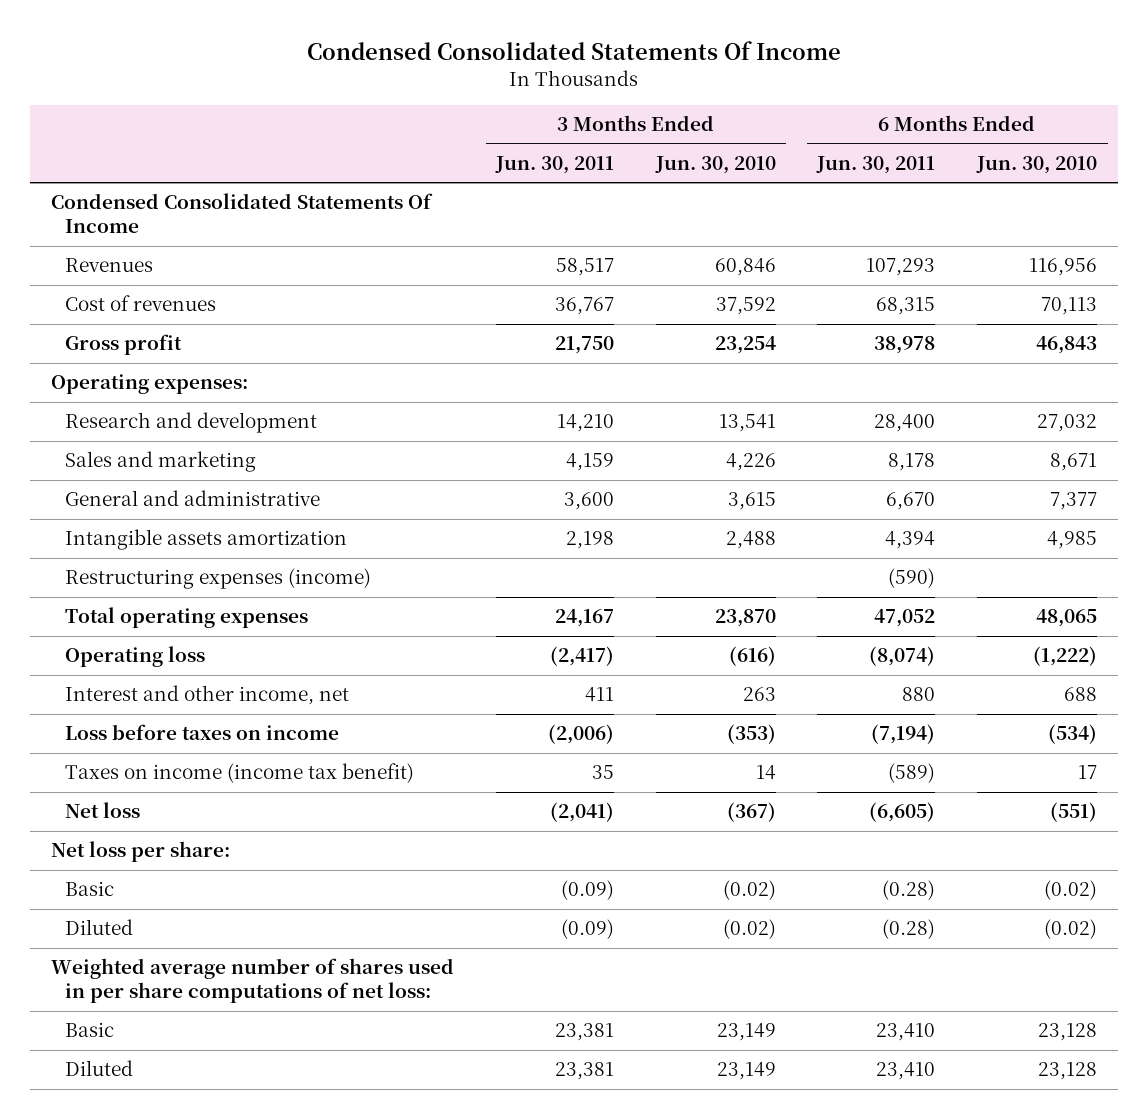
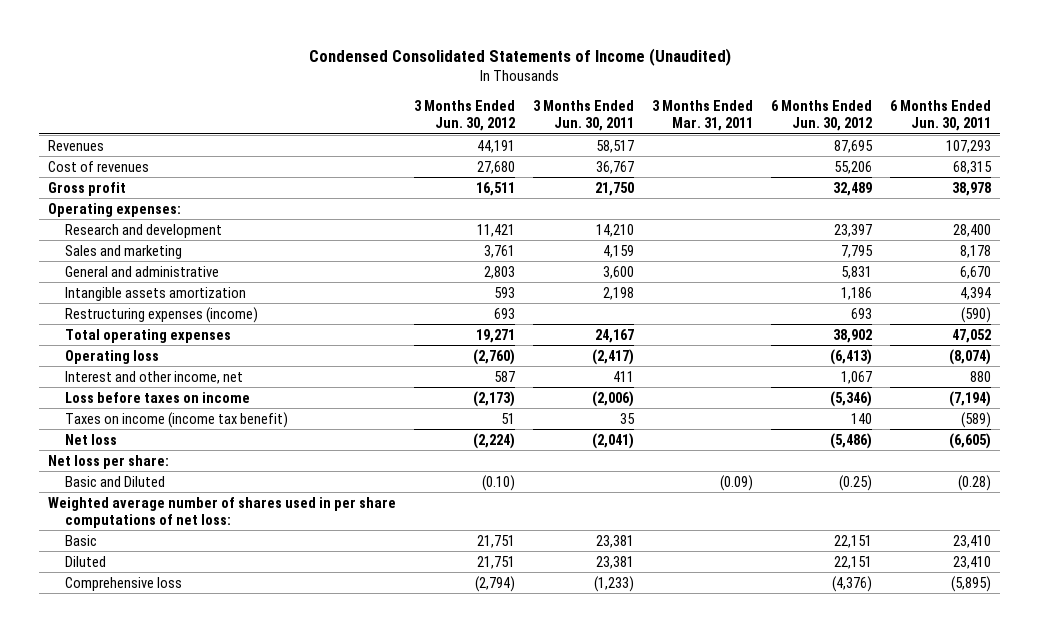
[307,41,842,61] Condensed Consolidated Statements Of Income -> [308,47,731,66] Condensed Consolidated Statements of Income (Unaudited)
[654,156,776,175] Jun. 30, 2010 -> none
[976,156,1098,175] Jun. 30, 2010 -> none
none -> [414,100,516,132] 3 Months Ended Jun. 30, 2012
none -> [652,100,754,132] 3 Months Ended Mar. 31, 2011
none -> [771,100,873,132] 6 Months Ended Jun. 30, 2012
[51,193,434,234] Condensed Consolidated Statements Of Income -> none
[65,881,115,897] Basic -> none
[65,919,134,936] Diluted -> none
none -> [65,475,166,487] Basic and Diluted
none -> [65,576,183,591] Comprehensive loss

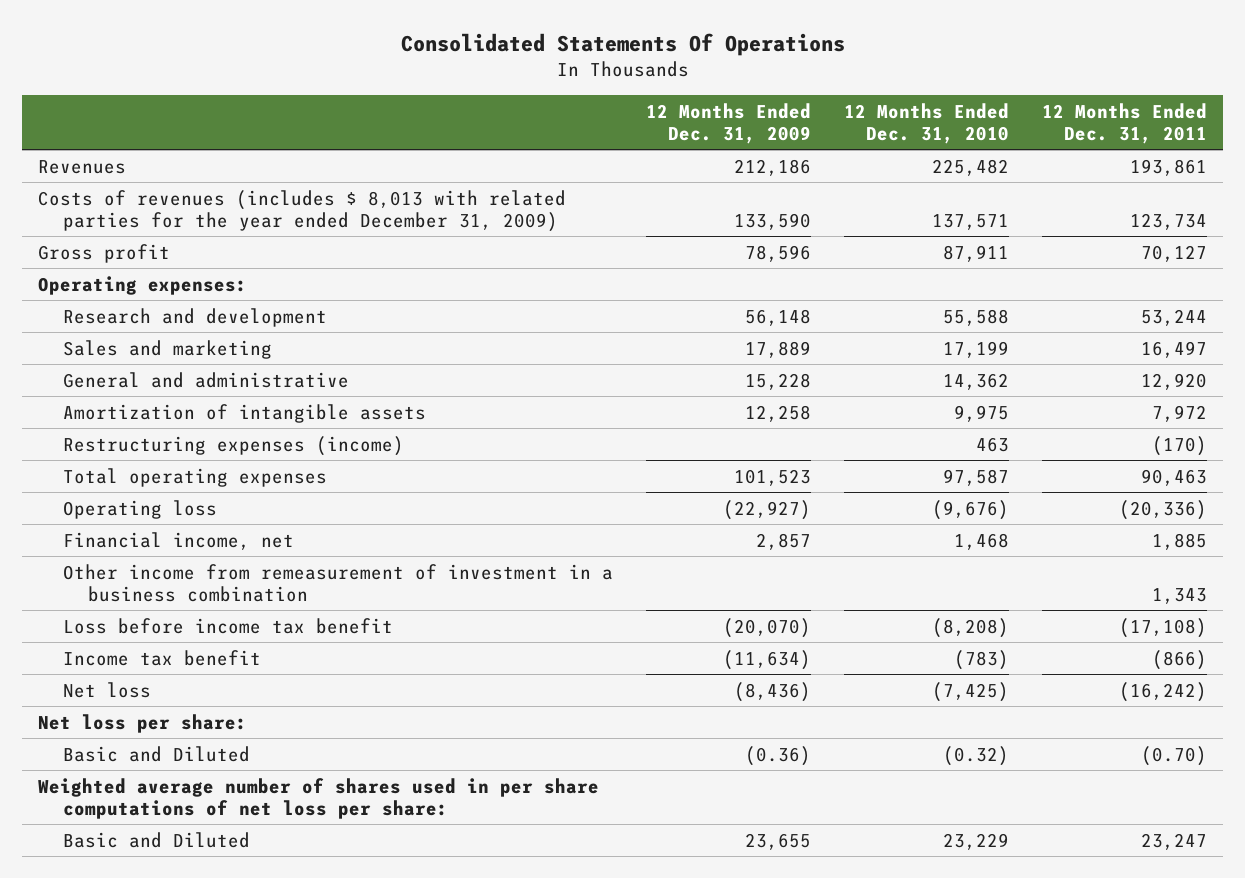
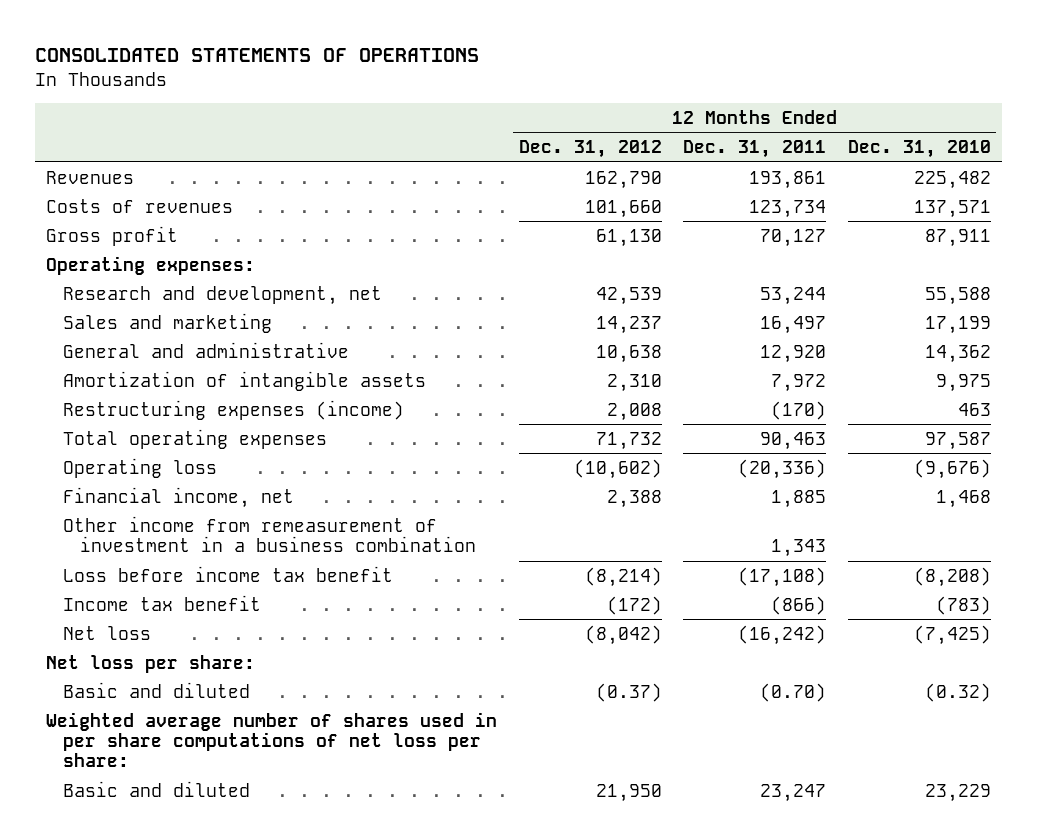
[400,32,845,56] Consolidated Statements Of Operations -> [35,48,480,63] CONSOLIDATED STATEMENTS OF OPERATIONS
[645,102,811,144] 12 Months Ended Dec. 31, 2009 -> none
none -> [518,140,662,159] Dec. 31, 2012
[38,189,567,232] Costs of revenues (includes $ 8,013 with related parties for the year ended December 31, 2009) -> [45,198,233,213] Costs of revenues
[63,307,328,327] Research and development -> [62,285,382,305] Research and development, net
[63,745,251,762] Basic and Diluted -> [62,681,250,698] Basic and diluted
[63,831,251,848] Basic and Diluted -> [62,780,250,797] Basic and diluted

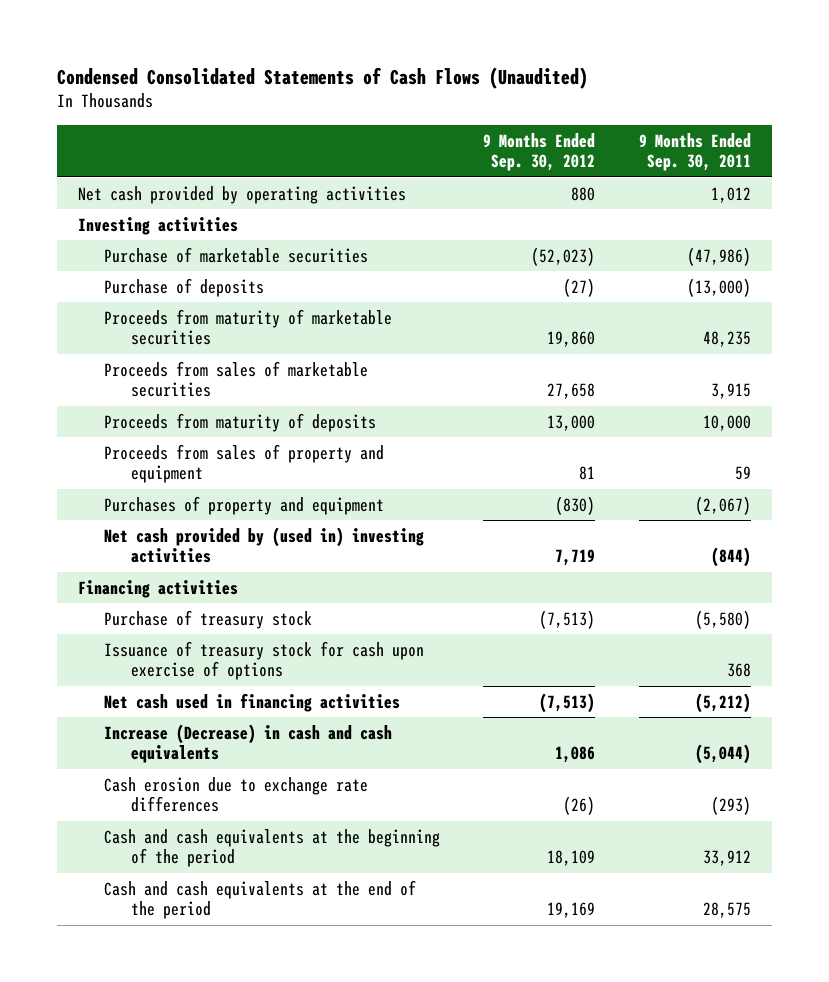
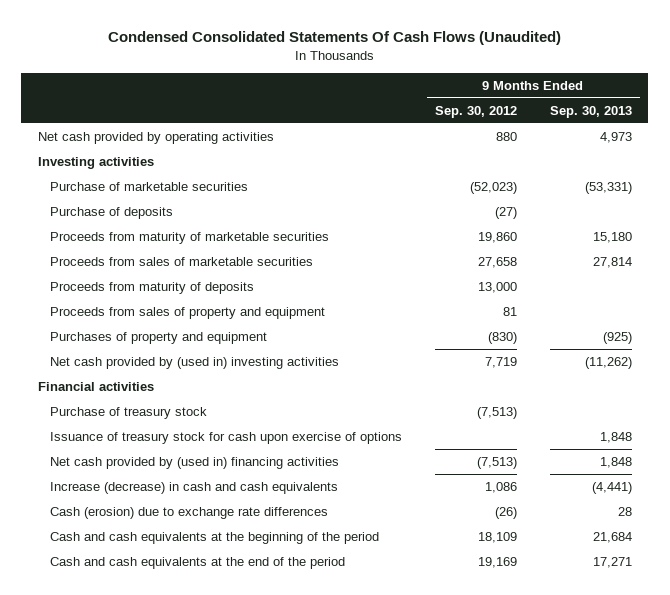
[56,66,588,89] Condensed Consolidated Statements of Cash Flows (Unaudited) -> [107,30,561,45] Condensed Consolidated Statements Of Cash Flows (Unaudited)
[638,132,751,172] 9 Months Ended Sep. 30, 2011 -> none
none -> [549,105,632,118] Sep. 30, 2013
[78,579,239,598] Financing activities -> none
none -> [37,381,154,391] Financial activities
[104,692,401,712] Net cash used in financing activities -> [50,456,340,469] Net cash provided by (used in) financing activities
[104,723,393,764] Increase (Decrease) in cash and cash equivalents -> [50,481,339,494] Increase (decrease) in cash and cash equivalents
[104,776,369,813] Cash erosion due to exchange rate differences -> [50,506,329,519] Cash (erosion) due to exchange rate differences

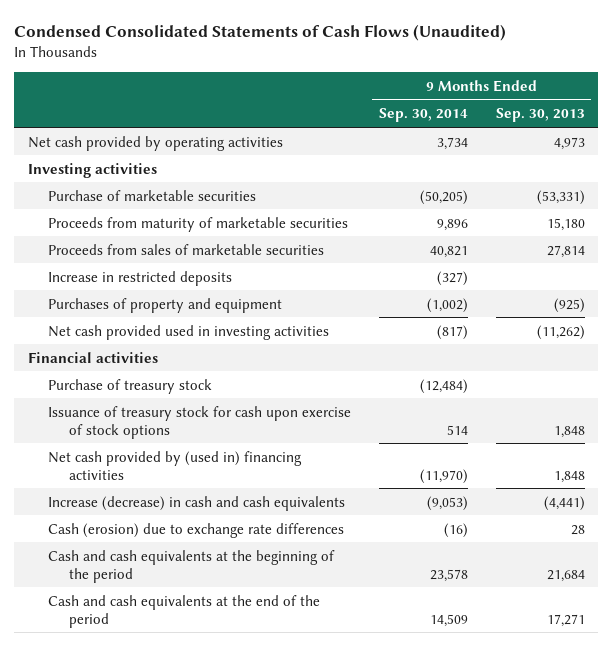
[107,30,561,45] Condensed Consolidated Statements Of Cash Flows (Unaudited) -> [13,24,506,42] Condensed Consolidated Statements of Cash Flows (Unaudited)
[435,105,518,118] Sep. 30, 2012 -> none
none -> [378,108,468,123] Sep. 30, 2014
[50,206,174,219] Purchase of deposits -> none
[50,281,255,294] Proceeds from maturity of deposits -> none
[50,306,326,319] Proceeds from sales of property and equipment -> none
none -> [48,270,233,286] Increase in restricted deposits
[50,356,340,369] Net cash provided by (used in) investing activities -> [48,324,330,340] Net cash provided used in investing activities
[50,431,403,444] Issuance of treasury stock for cash upon exercise of options -> [48,405,352,439] Issuance of treasury stock for cash upon exercise of stock options

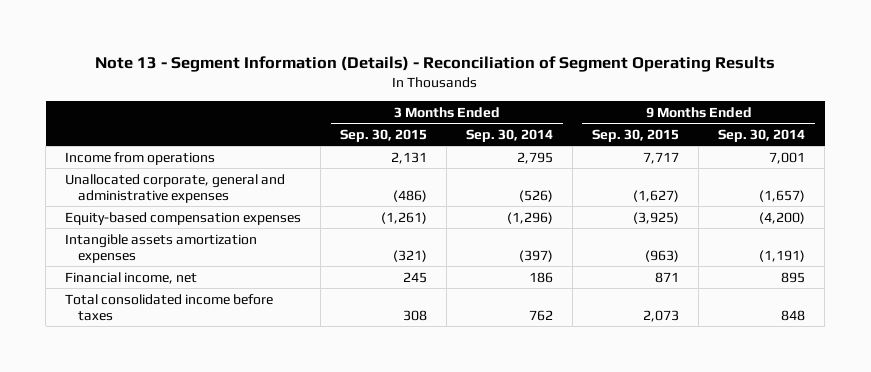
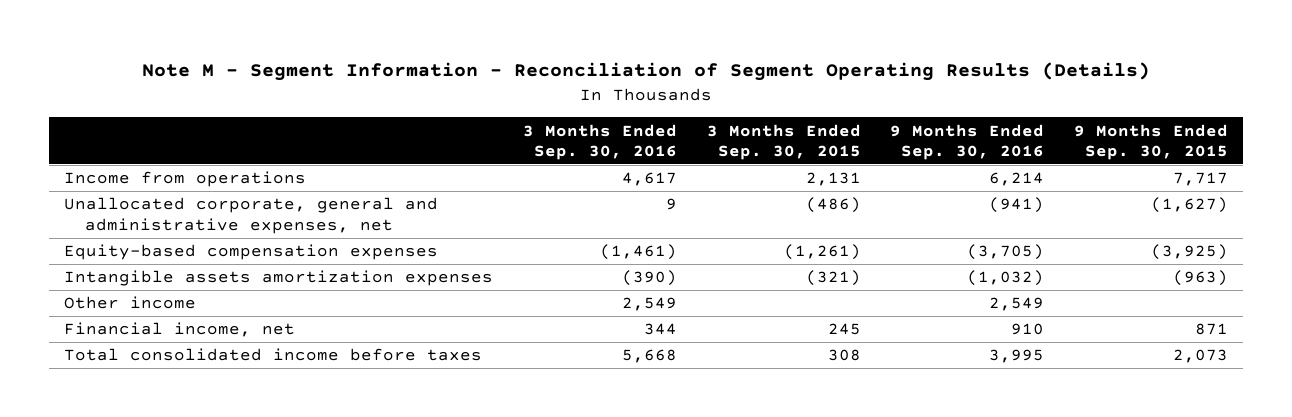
[95,55,776,72] Note 13 - Segment Information (Details) - Reconciliation of Segment Operating Results -> [142,62,1151,82] Note M - Segment Information - Reconciliation of Segment Operating Results (Details)
[466,128,554,142] Sep. 30, 2014 -> none
[718,128,806,142] Sep. 30, 2014 -> none
none -> [522,123,677,160] 3 Months Ended Sep. 30, 2016
none -> [890,123,1045,160] 9 Months Ended Sep. 30, 2016
[65,173,286,203] Unallocated corporate, general and administrative expenses -> [64,197,439,234] Unallocated corporate, general and administrative expenses, net
none -> [64,296,197,310] Other income

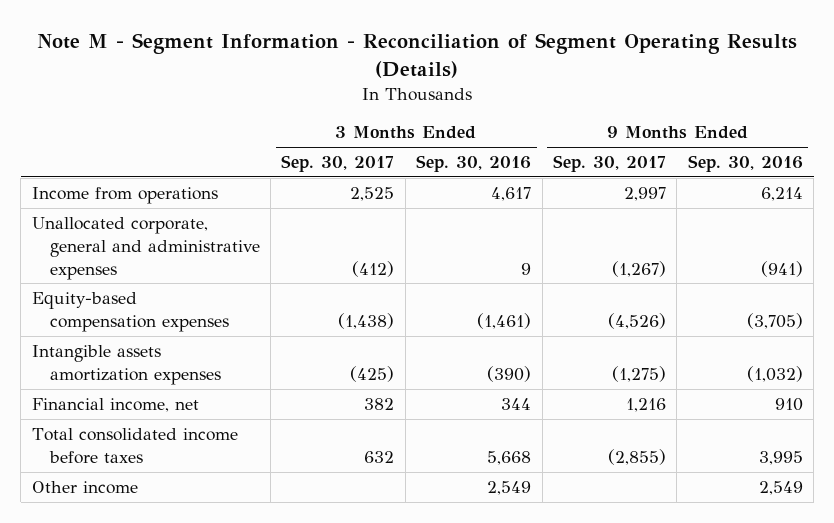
[706,123,861,160] 3 Months Ended Sep. 30, 2015 -> none
[1074,123,1229,160] 9 Months Ended Sep. 30, 2015 -> none
none -> [281,155,395,173] Sep. 30, 2017
none -> [552,155,666,173] Sep. 30, 2017
[64,197,439,234] Unallocated corporate, general and administrative expenses, net -> [31,216,260,280] Unallocated corporate, general and administrative expenses
[64,296,197,310] Other income -> [31,480,138,494] Other income

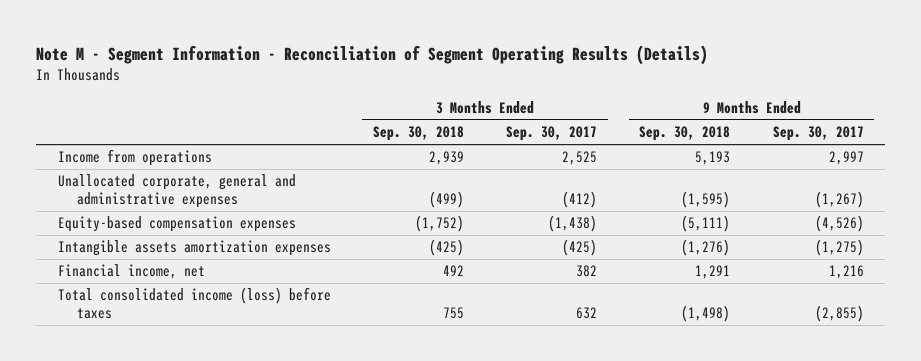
[416,155,532,173] Sep. 30, 2016 -> none
[687,155,803,173] Sep. 30, 2016 -> none
none -> [372,126,464,142] Sep. 30, 2018
none -> [639,126,731,142] Sep. 30, 2018
[31,480,138,494] Other income -> none
[31,427,238,464] Total consolidated income before taxes -> [57,287,331,319] Total consolidated income (loss) before taxes

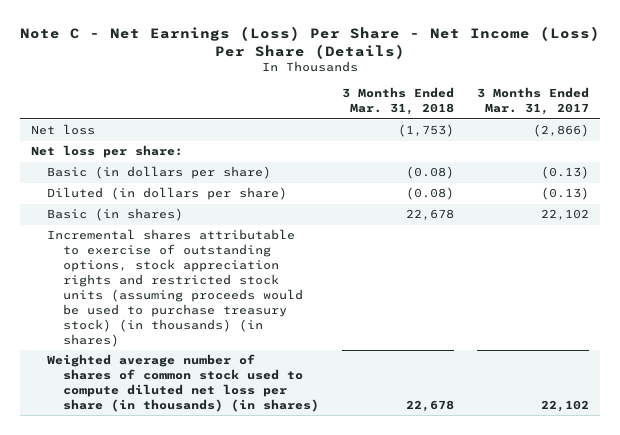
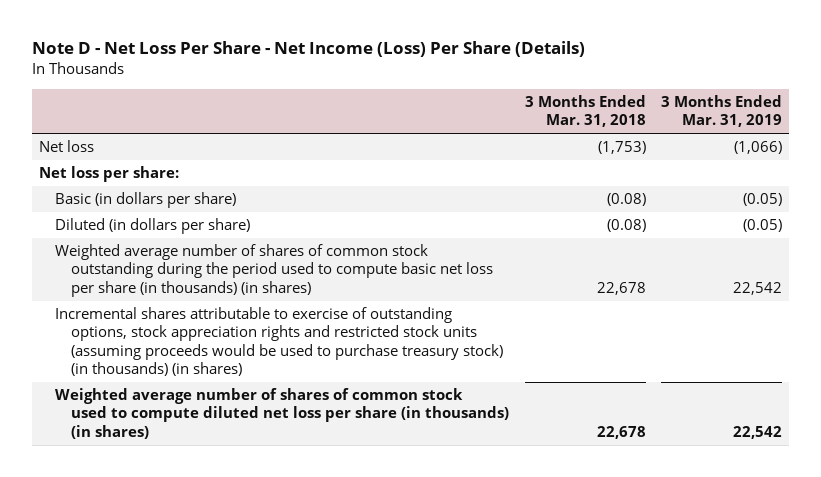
[20,25,601,59] Note C - Net Earnings (Loss) Per Share - Net Income (Loss) Per Share (Details) -> [31,41,585,58] Note D - Net Loss Per Share - Net Income (Loss) Per Share (Details)
[476,87,589,116] 3 Months Ended Mar. 31, 2017 -> none
none -> [660,95,782,128] 3 Months Ended Mar. 31, 2019
[47,208,184,222] Basic (in shares) -> [55,244,494,297] Weighted average number of shares of common stock outstanding during the period used to compute basic net loss per share (in thousands) (in shares)

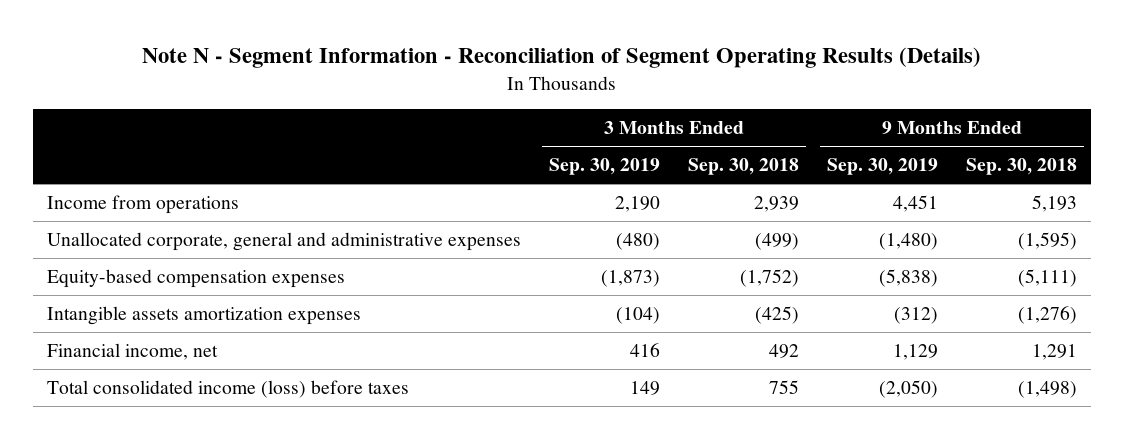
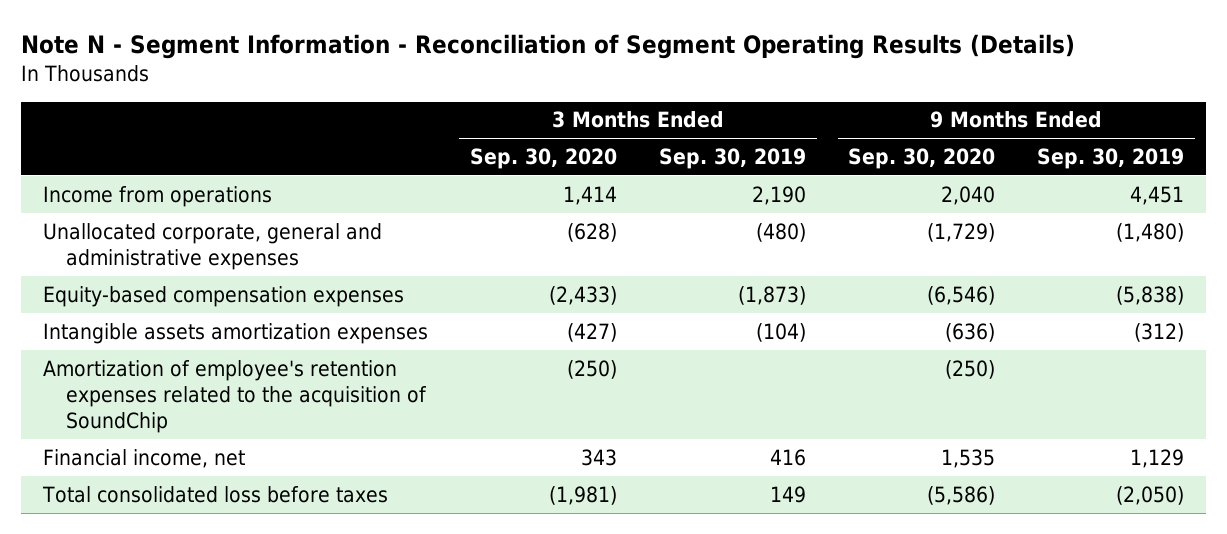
[688,158,800,176] Sep. 30, 2018 -> none
[966,158,1078,176] Sep. 30, 2018 -> none
none -> [469,147,617,169] Sep. 30, 2020
none -> [848,147,996,169] Sep. 30, 2020
none -> [42,359,428,433] Amortization of employee's retention expenses related to the acquisition of SoundChip
[46,380,409,399] Total consolidated income (loss) before taxes -> [41,485,388,503] Total consolidated loss before taxes

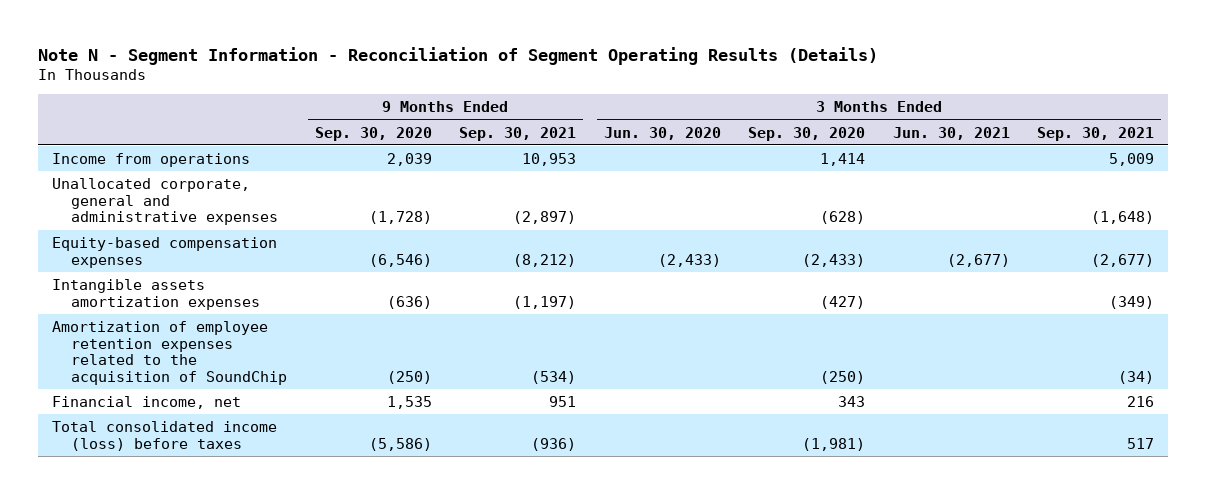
[658,147,806,169] Sep. 30, 2019 -> none
[1037,147,1185,169] Sep. 30, 2019 -> none
none -> [459,126,577,141] Sep. 30, 2021
none -> [603,126,721,140] Jun. 30, 2020
none -> [892,126,1010,140] Jun. 30, 2021
none -> [1037,126,1155,141] Sep. 30, 2021
[941,185,996,205] 2,040 -> [386,152,432,166] 2,039
[927,222,996,242] (1,729) -> [368,211,432,225] (1,728)
[42,359,428,433] Amortization of employee's retention expenses related to the acquisition of SoundChip -> [52,320,288,385] Amortization of employee retention expenses related to the acquisition of SoundChip
[41,485,388,503] Total consolidated loss before taxes -> [52,420,278,451] Total consolidated income (loss) before taxes

